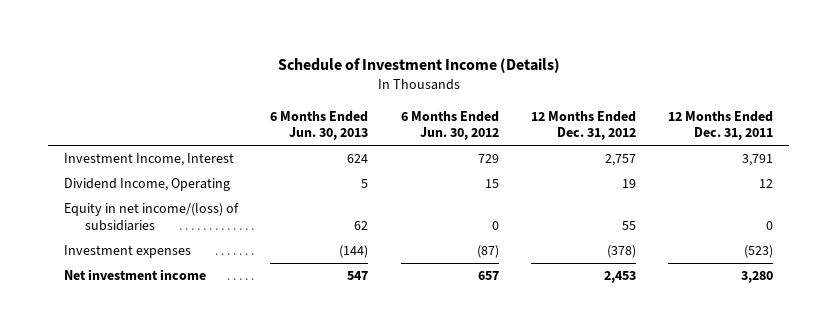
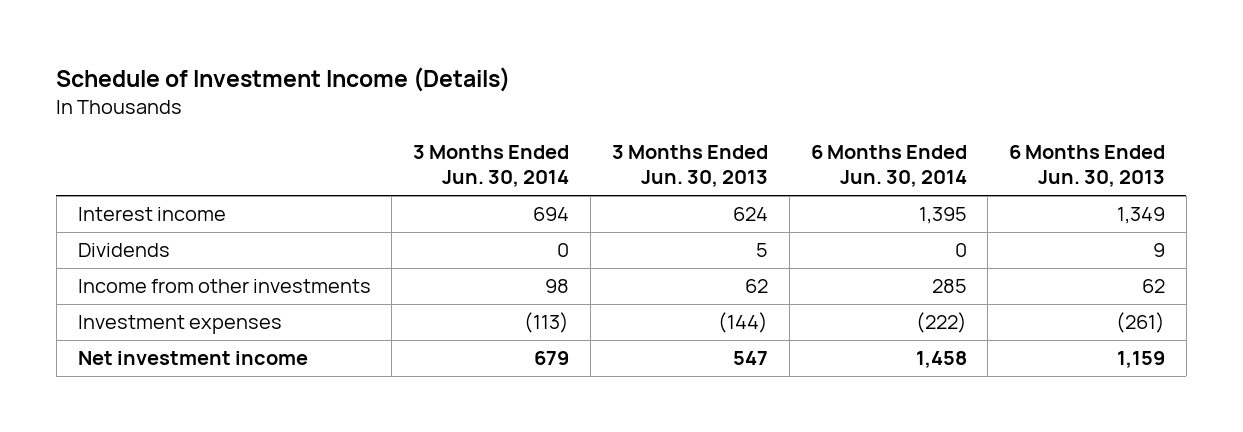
[400,110,499,141] 6 Months Ended Jun. 30, 2012 -> none
[530,110,636,141] 12 Months Ended Dec. 31, 2012 -> none
[667,110,773,141] 12 Months Ended Dec. 31, 2011 -> none
none -> [413,145,570,188] 3 Months Ended Jun. 30, 2014
none -> [611,145,768,188] 3 Months Ended Jun. 30, 2013
none -> [810,145,967,188] 6 Months Ended Jun. 30, 2014
[64,203,240,231] Equity in net income/(loss) of subsidiaries -> none
[64,153,235,167] Investment Income, Interest -> [77,207,226,222] Interest income
[347,154,369,164] 624 -> [1117,207,1166,225] 1,349
[64,178,231,192] Dividend Income, Operating -> [77,243,170,258] Dividends
[361,179,369,189] 5 -> [1153,243,1166,258] 9
none -> [77,279,371,294] Income from other investments
[339,245,369,259] (144) -> [1116,312,1166,334] (261)
[347,271,369,281] 547 -> [1117,351,1166,369] 1,159

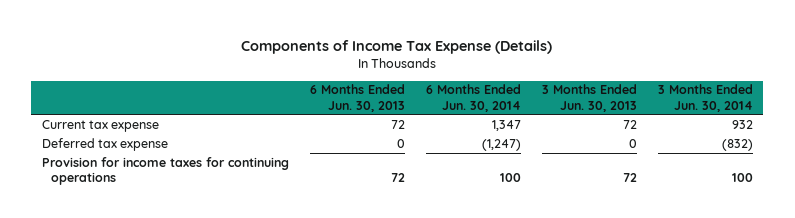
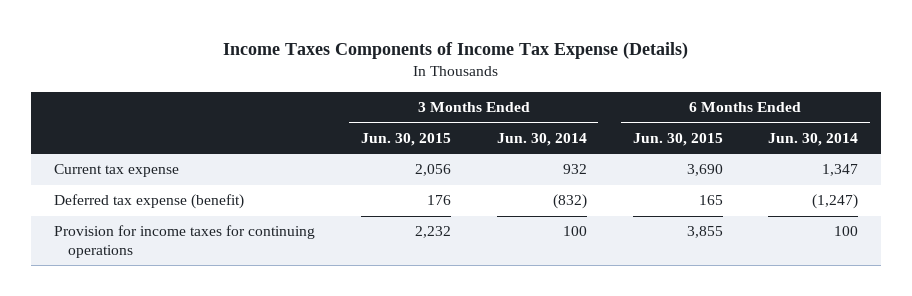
[241,39,553,54] Components of Income Tax Expense (Details) -> [223,42,689,60] Income Taxes Components of Income Tax Expense (Details)
[309,84,405,112] 6 Months Ended Jun. 30, 2013 -> none
[541,84,637,112] 3 Months Ended Jun. 30, 2013 -> none
none -> [360,132,451,146] Jun. 30, 2015
none -> [632,132,723,146] Jun. 30, 2015
[41,137,168,151] Deferred tax expense -> [53,194,244,210] Deferred tax expense (benefit)

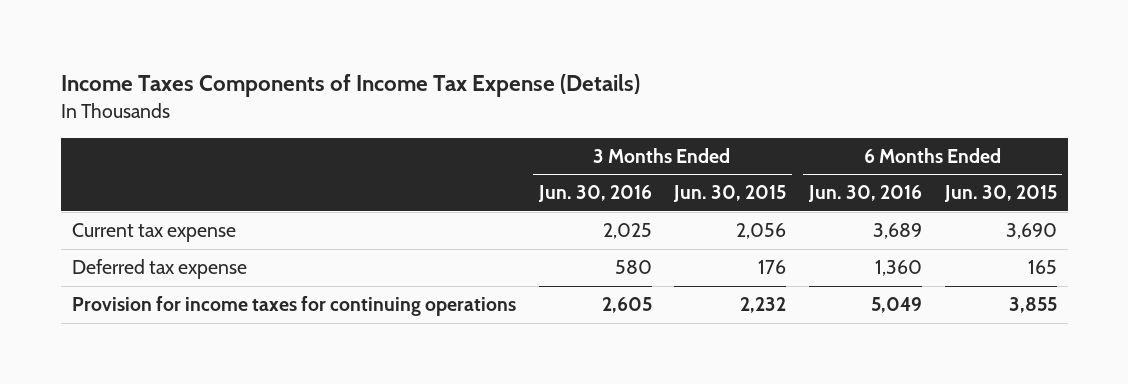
[496,132,587,146] Jun. 30, 2014 -> none
[768,132,859,146] Jun. 30, 2014 -> none
none -> [537,185,652,203] Jun. 30, 2016
none -> [807,185,922,203] Jun. 30, 2016
[53,194,244,210] Deferred tax expense (benefit) -> [71,259,247,280] Deferred tax expense

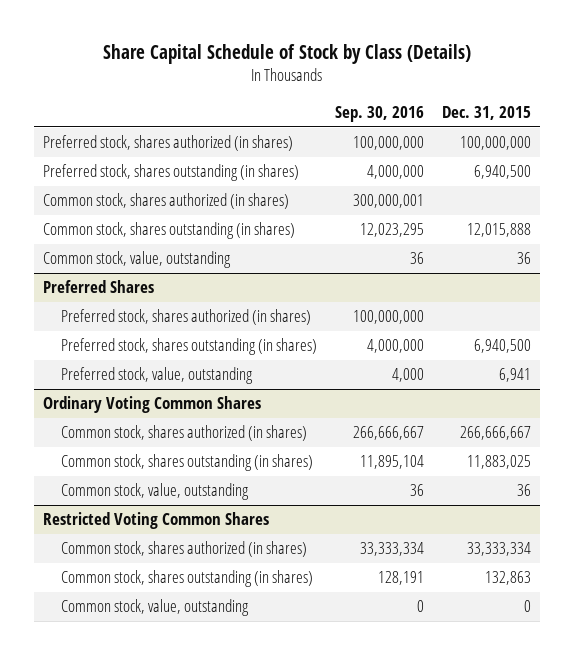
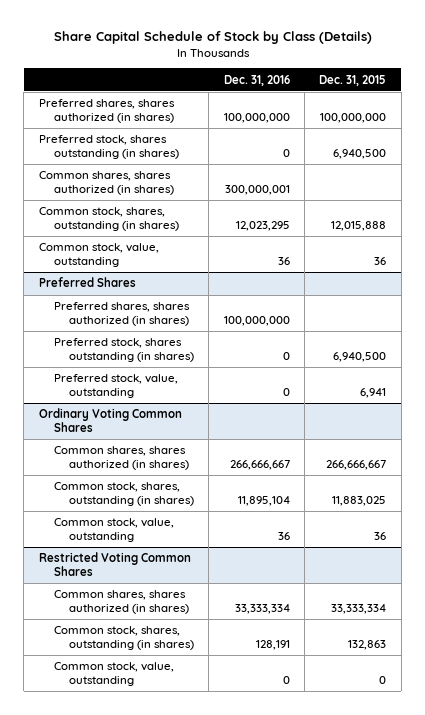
[335,105,425,122] Sep. 30, 2016 -> none
none -> [223,74,290,86] Dec. 31, 2016
[42,135,293,152] Preferred stock, shares authorized (in shares) -> [38,99,175,124] Preferred shares, shares authorized (in shares)
[42,193,289,210] Common stock, shares authorized (in shares) -> [38,171,174,196] Common shares, shares authorized (in shares)
[42,222,295,240] Common stock, shares outstanding (in shares) -> [38,207,179,232] Common stock, shares, outstanding (in shares)
[60,309,311,326] Preferred stock, shares authorized (in shares) -> [53,302,190,327] Preferred shares, shares authorized (in shares)
[60,425,307,442] Common stock, shares authorized (in shares) -> [53,446,190,471] Common shares, shares authorized (in shares)
[60,454,313,472] Common stock, shares outstanding (in shares) -> [53,482,195,507] Common stock, shares, outstanding (in shares)
[60,541,307,558] Common stock, shares authorized (in shares) -> [53,590,190,615] Common shares, shares authorized (in shares)
[60,570,313,588] Common stock, shares outstanding (in shares) -> [53,626,195,651] Common stock, shares, outstanding (in shares)

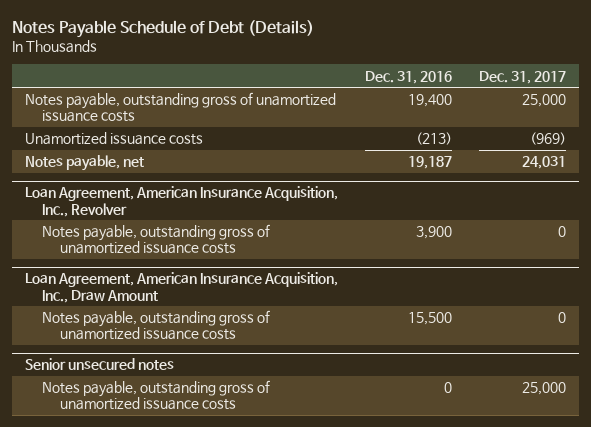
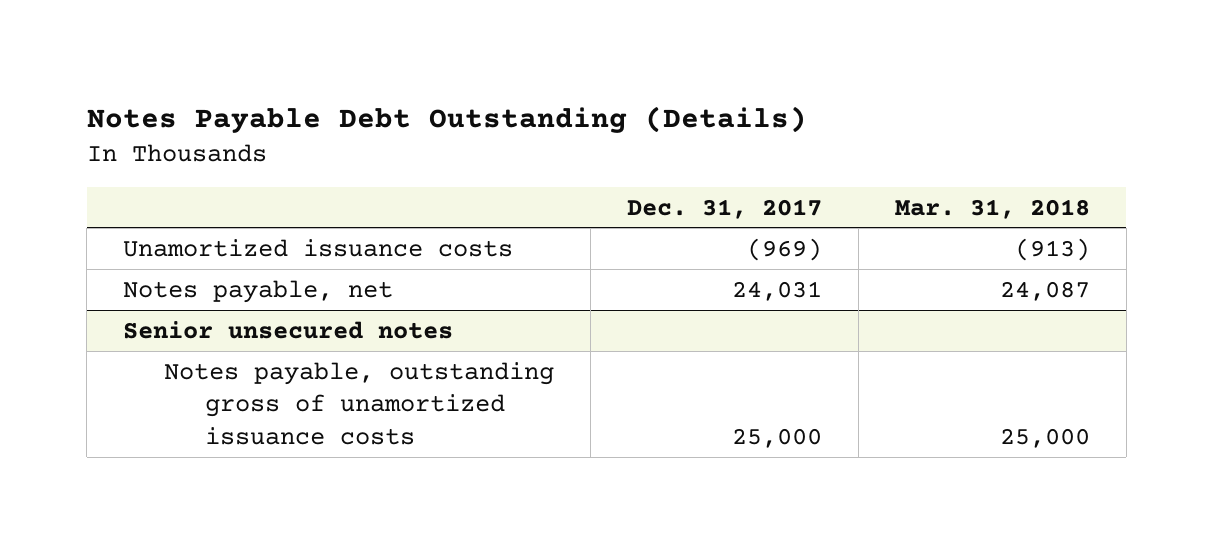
[11,19,314,38] Notes Payable Schedule of Debt (Details) -> [86,105,807,133] Notes Payable Debt Outstanding (Details)
[364,70,452,84] Dec. 31, 2016 -> none
none -> [894,198,1090,219] Mar. 31, 2018
[25,92,337,123] Notes payable, outstanding gross of unamortized issuance costs -> none
[25,186,339,217] Loan Agreement, American Insurance Acquisition, Inc., Revolver -> none
[42,224,271,255] Notes payable, outstanding gross of unamortized issuance costs -> none
[25,272,339,303] Loan Agreement, American Insurance Acquisition, Inc., Draw Amount -> none
[42,310,271,341] Notes payable, outstanding gross of unamortized issuance costs -> none

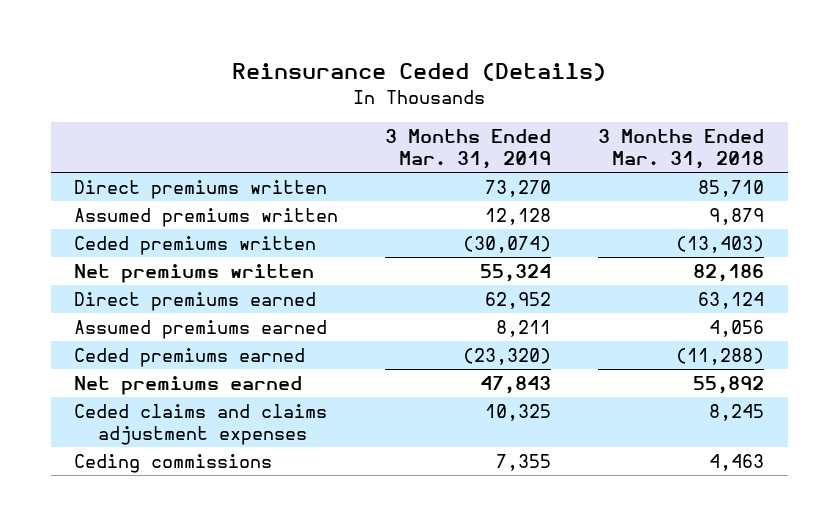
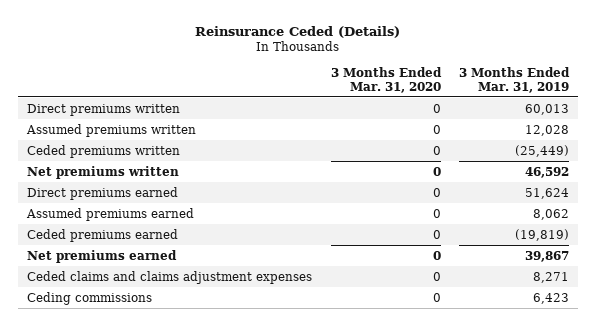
[598,128,765,170] 3 Months Ended Mar. 31, 2018 -> none
none -> [330,67,442,93] 3 Months Ended Mar. 31, 2020
[485,179,552,197] 73,270 -> [524,103,569,115] 60,013
[485,207,552,225] 12,128 -> [524,124,569,136] 12,028
[463,235,552,253] (30,074) -> [514,144,569,157] (25,449)
[480,263,552,282] 55,324 -> [524,166,569,178] 46,592
[485,291,552,309] 62,952 -> [524,187,569,199] 51,624
[496,319,552,337] 8,211 -> [532,208,569,220] 8,062
[463,347,552,365] (23,320) -> [514,228,569,241] (19,819)
[480,375,552,394] 47,843 -> [524,250,569,262] 39,867
[485,403,552,421] 10,325 -> [532,271,569,283] 8,271
[496,453,552,471] 7,355 -> [532,292,569,304] 6,423

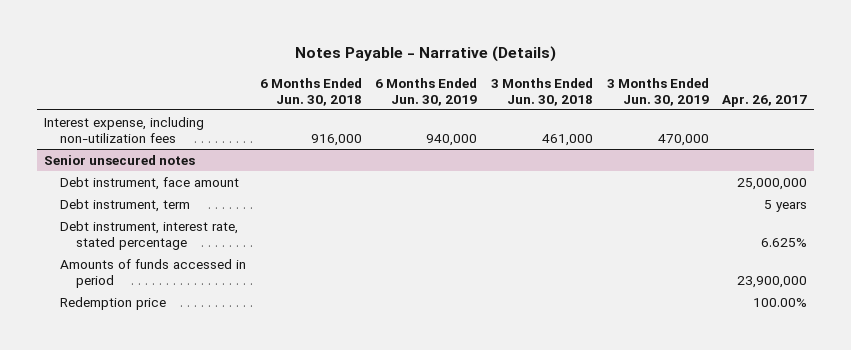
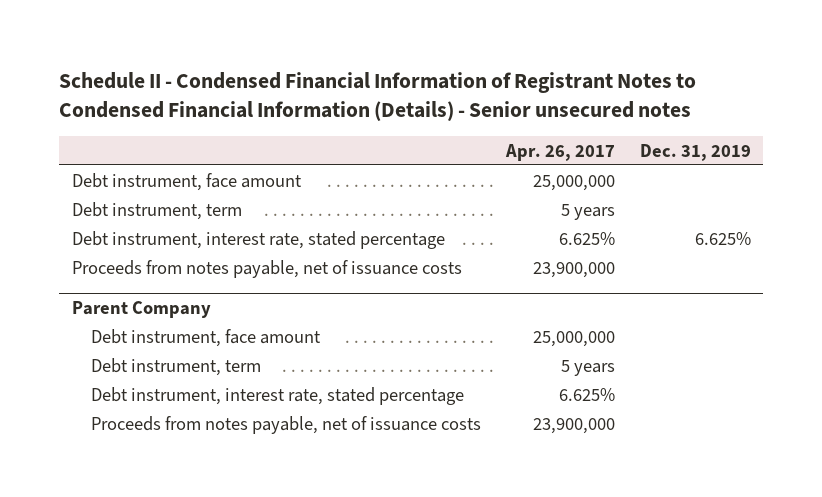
[294,46,556,63] Notes Payable - Narrative (Details) -> [59,72,697,122] Schedule II - Condensed Financial Information of Registrant Notes to Condensed Financial Information (Details) - Senior unsecured notes
[259,77,362,106] 6 Months Ended Jun. 30, 2018 -> none
[375,77,478,106] 6 Months Ended Jun. 30, 2019 -> none
[490,77,593,106] 3 Months Ended Jun. 30, 2018 -> none
[606,77,709,106] 3 Months Ended Jun. 30, 2019 -> none
none -> [639,143,751,161] Dec. 31, 2019
[43,116,204,143] Interest expense, including non-utilization fees -> none
[43,154,195,165] Senior unsecured notes -> none
[59,296,166,310] Redemption price -> none
[59,258,246,288] Amounts of funds accessed in period -> [71,259,462,278] Proceeds from notes payable, net of issuance costs
none -> [71,301,211,319] Parent Company
none -> [91,328,322,347] Debt instrument, face amount
none -> [91,357,262,376] Debt instrument, term
none -> [91,386,465,405] Debt instrument, interest rate, stated percentage
none -> [91,415,482,434] Proceeds from notes payable, net of issuance costs

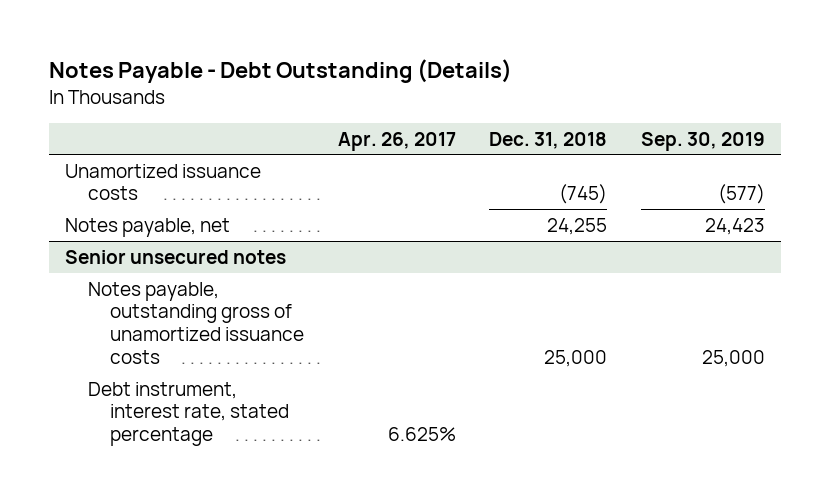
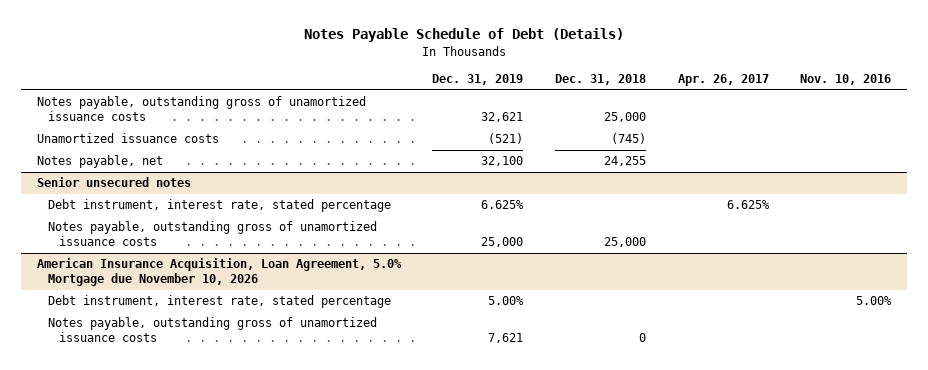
[48,59,512,84] Notes Payable - Debt Outstanding (Details) -> [303,28,624,43] Notes Payable Schedule of Debt (Details)
[640,131,765,151] Sep. 30, 2019 -> none
none -> [432,74,524,86] Dec. 31, 2019
none -> [800,74,892,86] Nov. 10, 2016
none -> [36,96,366,122] Notes payable, outstanding gross of unamortized issuance costs
[87,281,305,364] Notes payable, outstanding gross of unamortized issuance costs -> [47,221,377,247] Notes payable, outstanding gross of unamortized issuance costs
none -> [36,258,402,287] American Insurance Acquisition, Loan Agreement, 5.0% Mortgage due November 10, 2026
none -> [47,295,391,309] Debt instrument, interest rate, stated percentage
none -> [47,317,377,343] Notes payable, outstanding gross of unamortized issuance costs

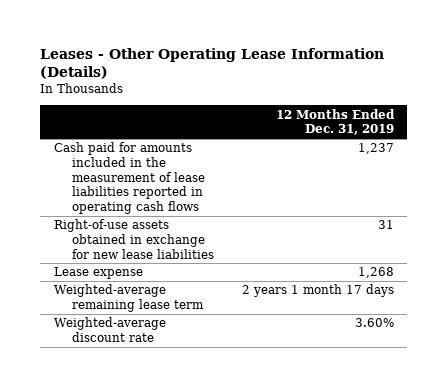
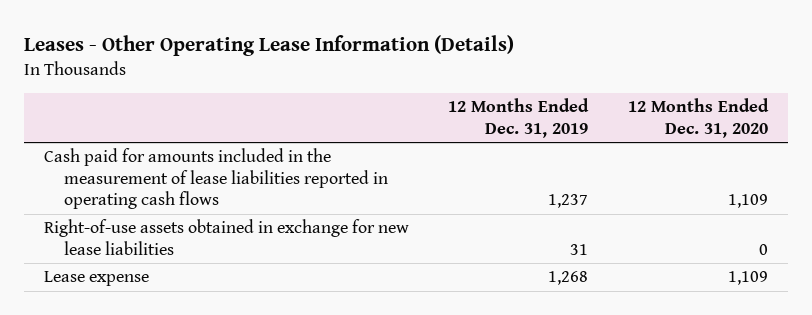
none -> [628,98,770,138] 12 Months Ended Dec. 31, 2020
[53,284,205,313] Weighted-average remaining lease term -> none
[53,317,166,343] Weighted-average discount rate -> none

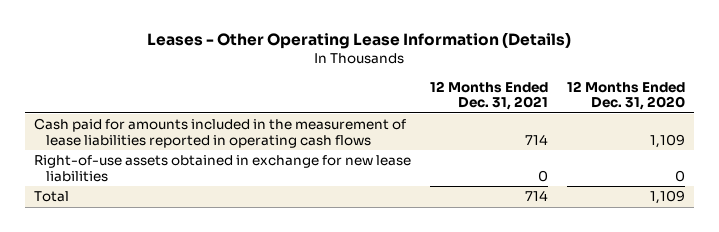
[448,98,590,138] 12 Months Ended Dec. 31, 2019 -> none
none -> [429,80,548,111] 12 Months Ended Dec. 31, 2021
[43,271,149,287] Lease expense -> [34,191,70,203] Total

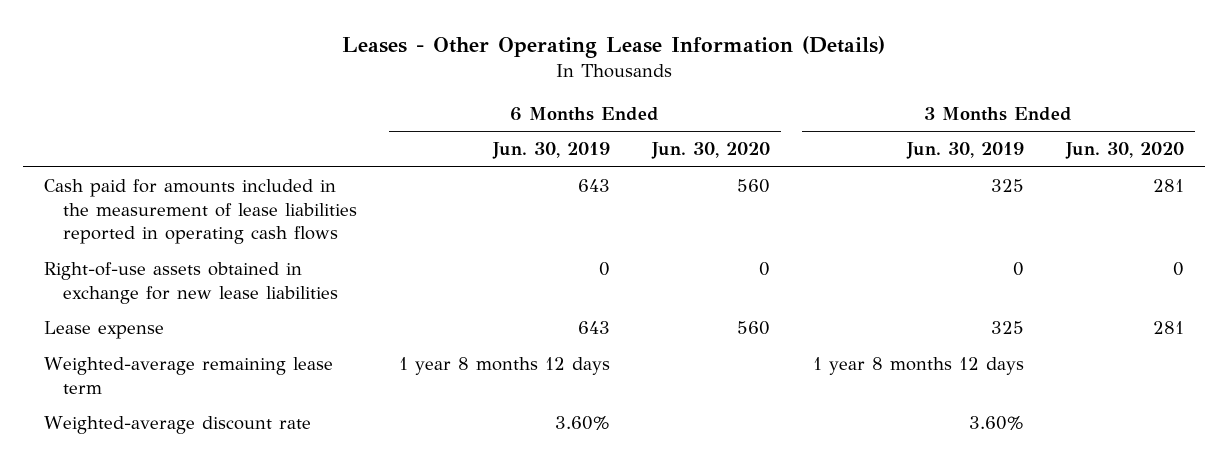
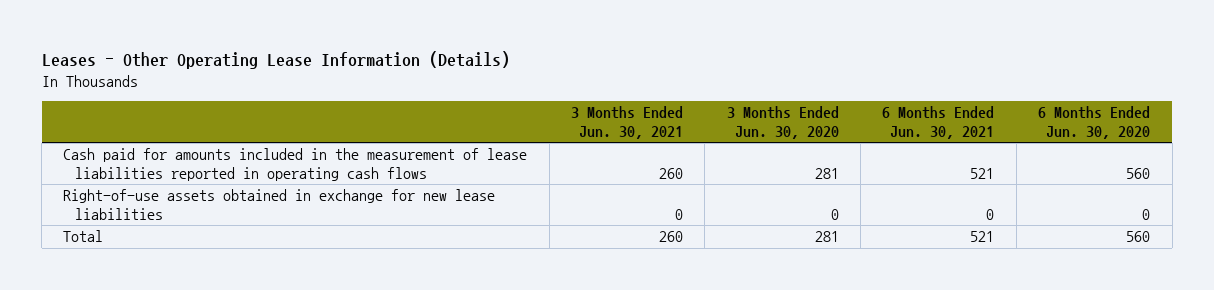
[492,142,611,160] Jun. 30, 2019 -> none
[905,142,1024,160] Jun. 30, 2019 -> none
none -> [571,106,684,139] 3 Months Ended Jun. 30, 2021
none -> [882,106,995,139] 6 Months Ended Jun. 30, 2021
[43,357,333,394] Weighted-average remaining lease term -> none
[43,416,311,435] Weighted-average discount rate -> none
[43,321,164,340] Lease expense -> [63,230,104,243] Total

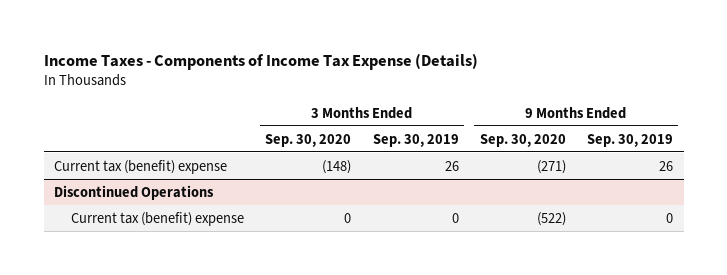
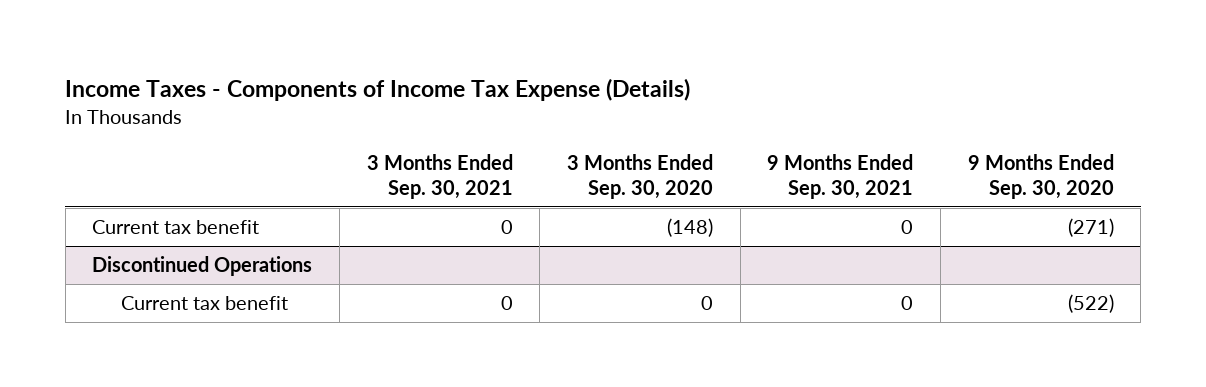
[372,133,459,147] Sep. 30, 2019 -> none
[587,133,674,147] Sep. 30, 2019 -> none
none -> [366,154,513,200] 3 Months Ended Sep. 30, 2021
none -> [767,154,914,200] 9 Months Ended Sep. 30, 2021
[54,159,228,174] Current tax (benefit) expense -> [92,220,260,235] Current tax benefit
[70,211,244,226] Current tax (benefit) expense -> [121,296,289,311] Current tax benefit

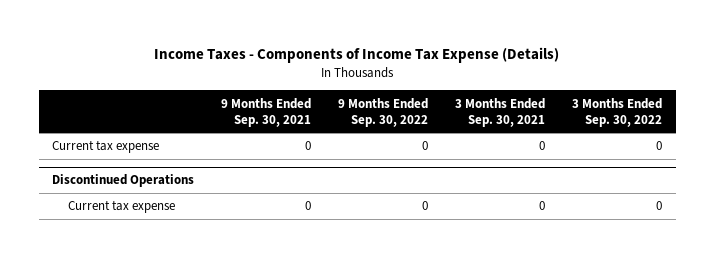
[566,154,713,200] 3 Months Ended Sep. 30, 2020 -> none
[967,154,1114,200] 9 Months Ended Sep. 30, 2020 -> none
none -> [338,97,429,128] 9 Months Ended Sep. 30, 2022
none -> [572,97,663,128] 3 Months Ended Sep. 30, 2022
[92,220,260,235] Current tax benefit -> [52,140,160,154] Current tax expense
[121,296,289,311] Current tax benefit -> [68,200,176,214] Current tax expense

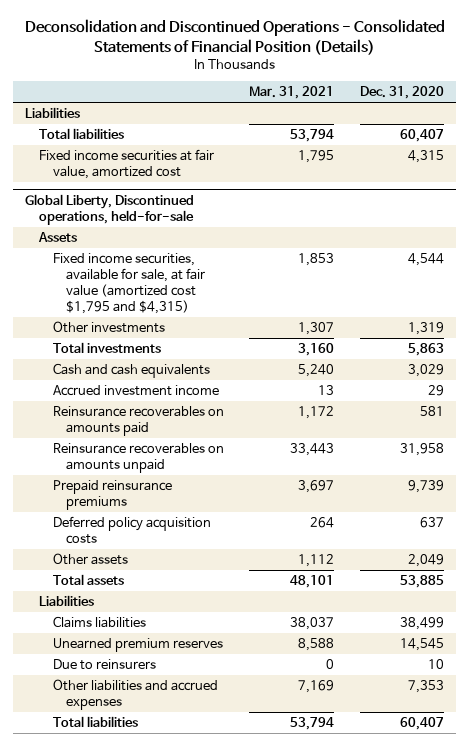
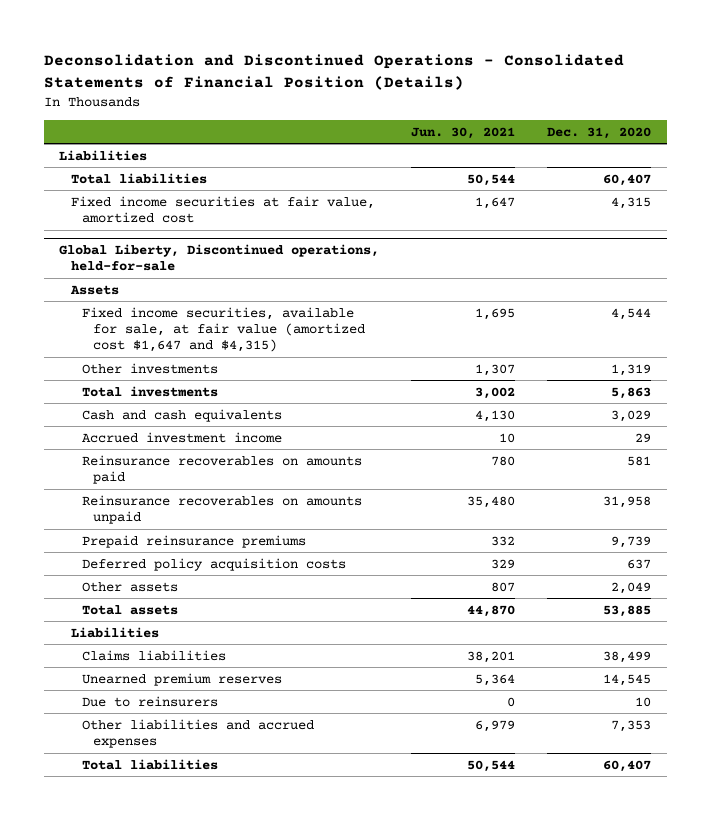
[249,86,335,100] Mar. 31, 2021 -> none
none -> [411,126,516,139] Jun. 30, 2021
[52,253,206,314] Fixed income securities, available for sale, at fair value (amortized cost $1,795 and $4,315) -> [81,306,366,353] Fixed income securities, available for sale, at fair value (amortized cost $1,647 and $4,315)

